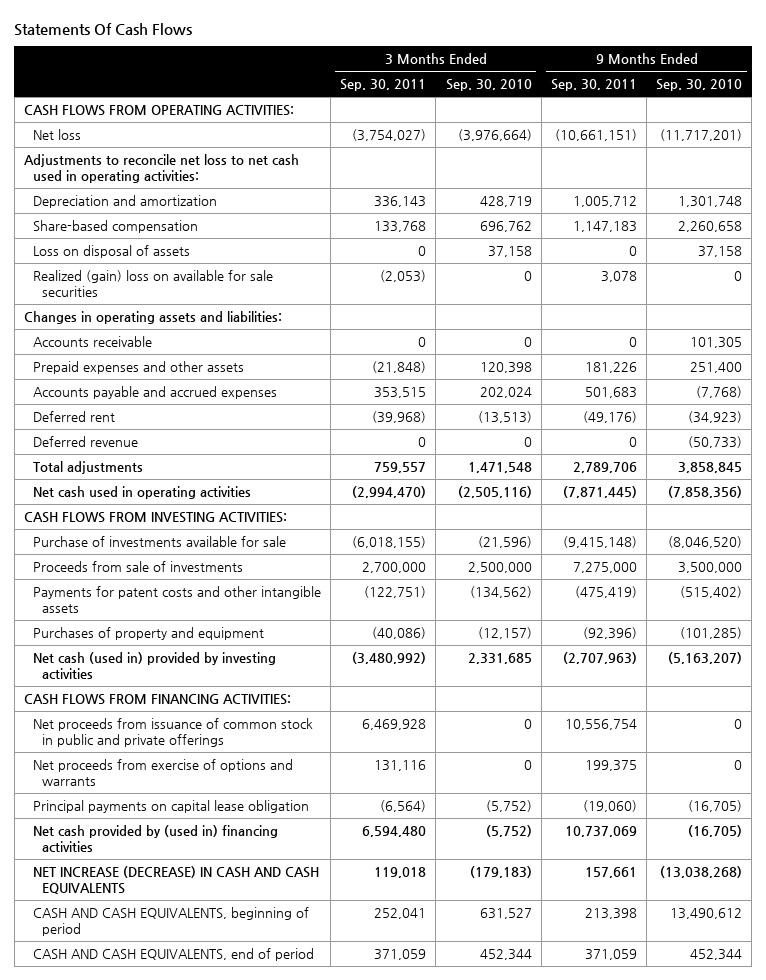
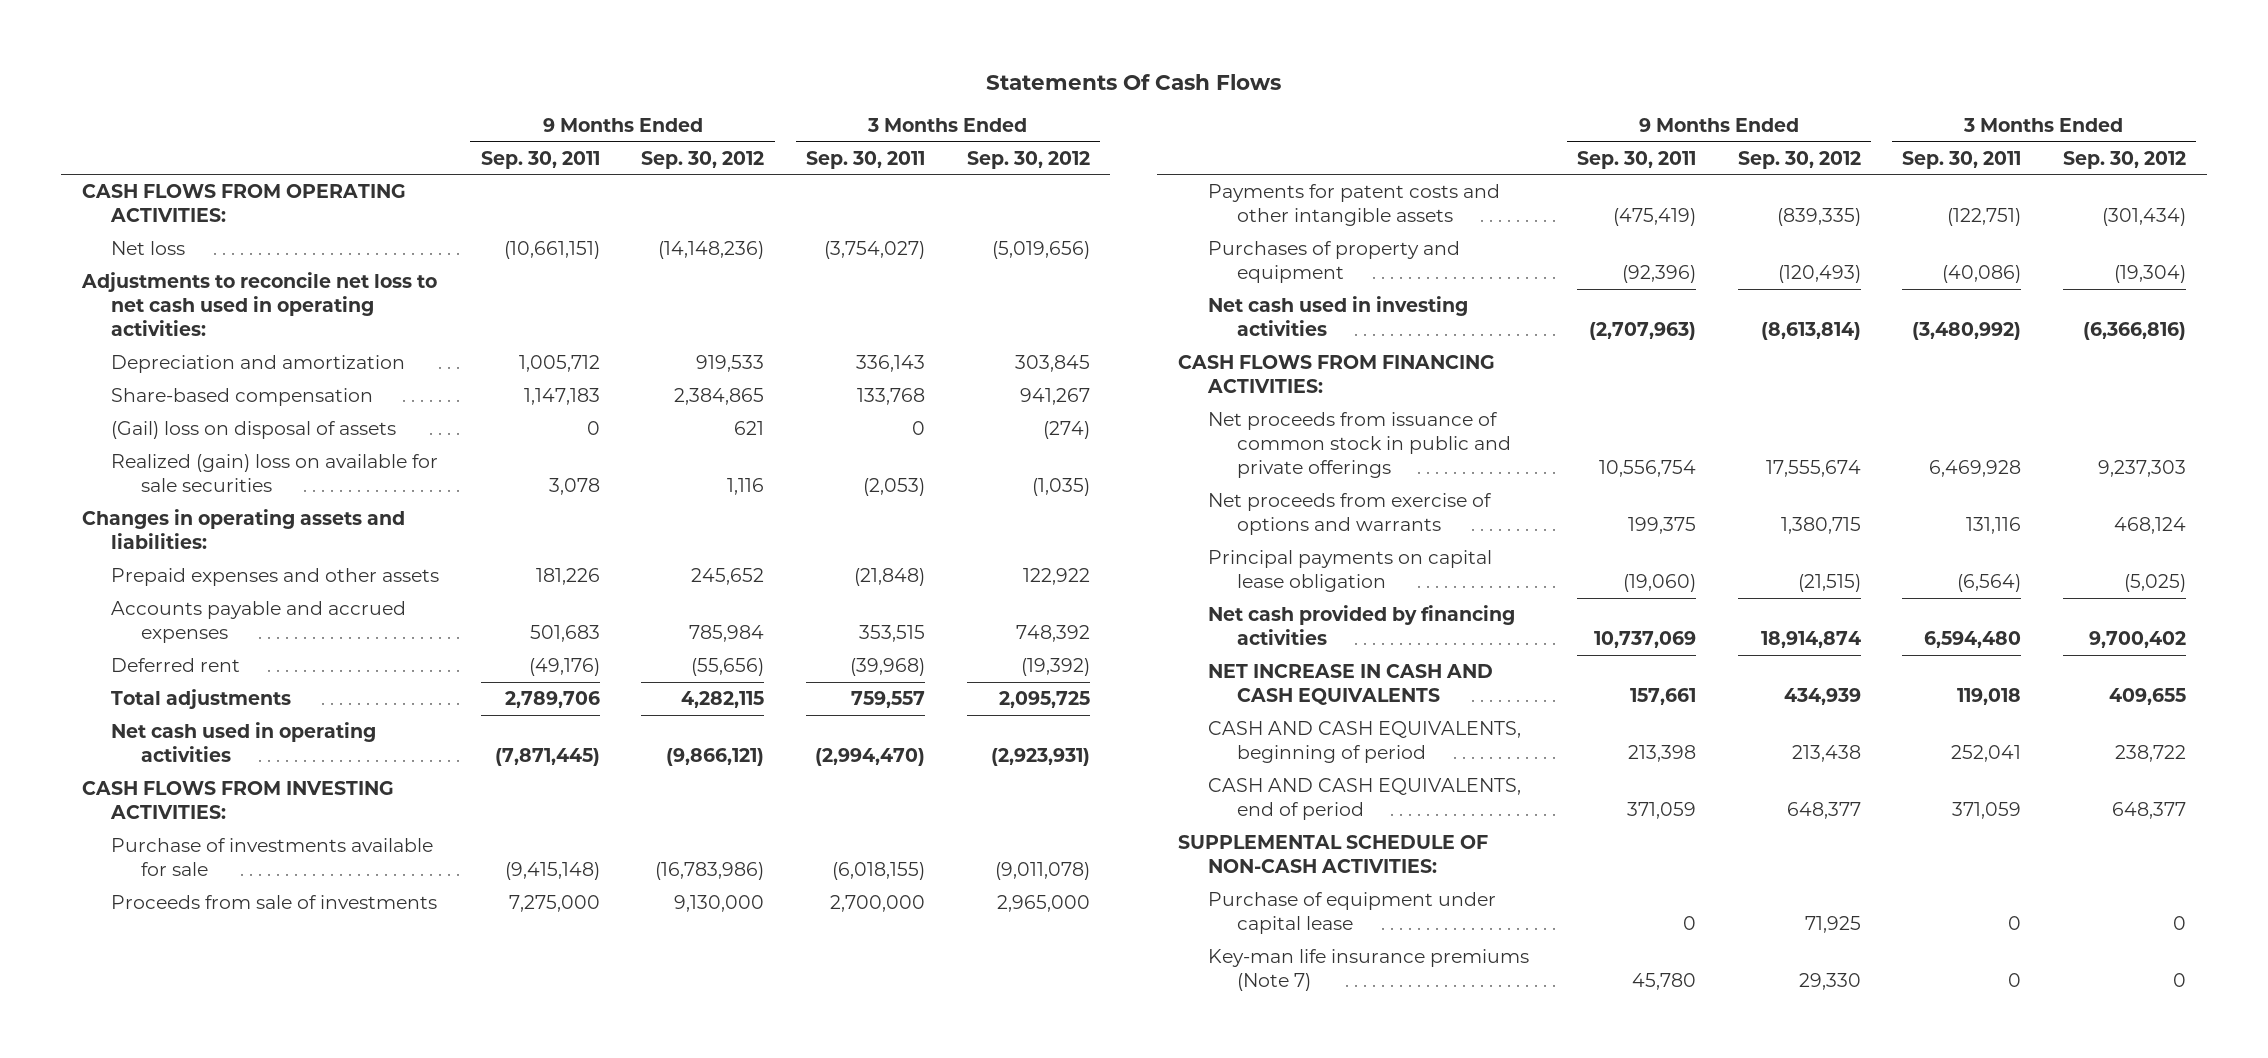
[445,79,532,92] Sep. 30, 2010 -> none
[656,79,743,92] Sep. 30, 2010 -> none
none -> [641,150,765,169] Sep. 30, 2012
none -> [966,150,1090,169] Sep. 30, 2012
[32,244,190,258] Loss on disposal of assets -> [111,421,397,440] (Gail) loss on disposal of assets
[32,335,152,347] Accounts receivable -> none
[32,435,138,447] Deferred revenue -> none
[32,651,276,679] Net cash (used in) provided by investing activities -> [1207,296,1468,336] Net cash used in investing activities
[32,824,278,852] Net cash provided by (used in) financing activities -> [1207,605,1515,645] Net cash provided by financing activities
[32,865,319,894] NET INCREASE (DECREASE) IN CASH AND CASH EQUIVALENTS -> [1207,664,1493,705] NET INCREASE IN CASH AND CASH EQUIVALENTS
none -> [1178,835,1489,873] SUPPLEMENTAL SCHEDULE OF NON-CASH ACTIVITIES:
none -> [1207,892,1496,934] Purchase of equipment under capital lease
none -> [1207,949,1529,991] Key-man life insurance premiums (Note 7)

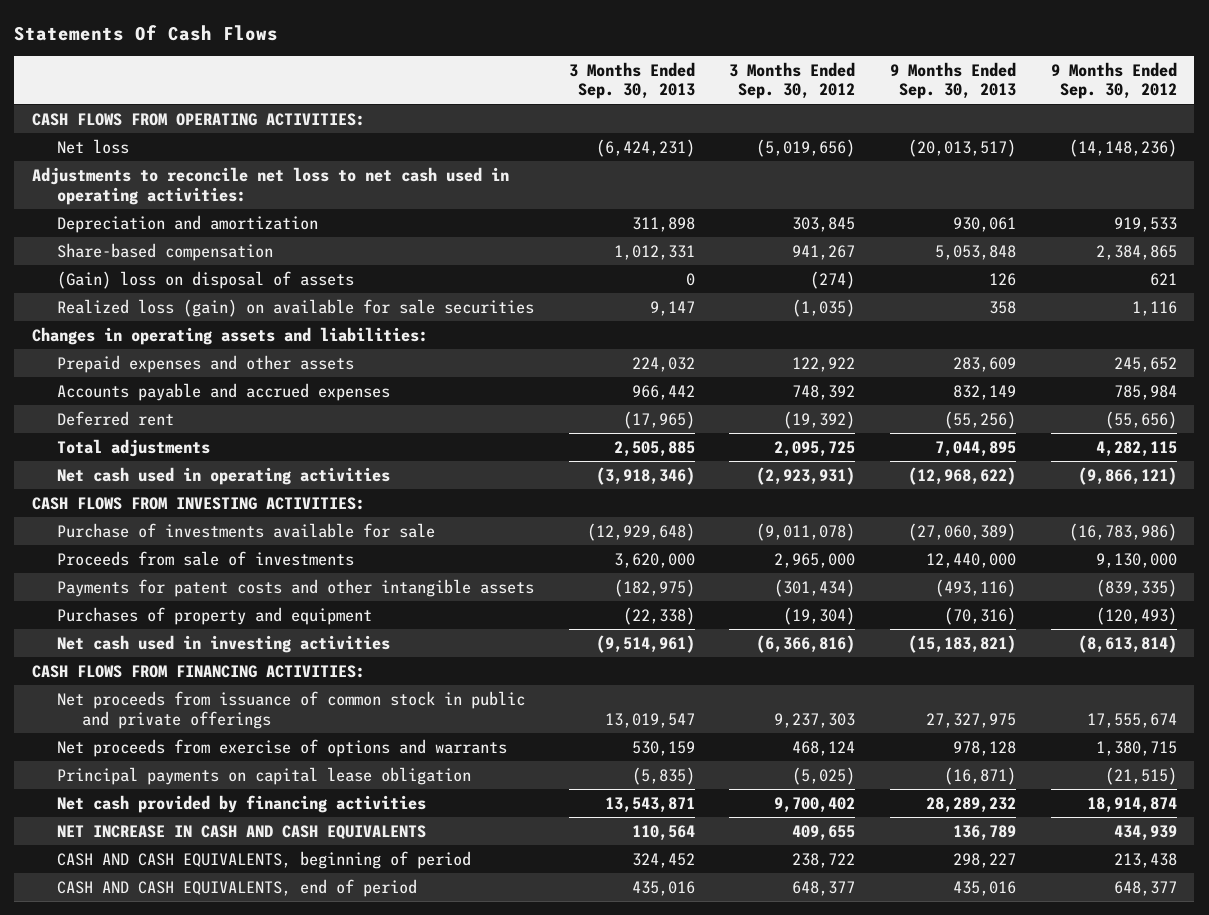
[480,150,600,169] Sep. 30, 2011 -> none
[806,150,926,169] Sep. 30, 2011 -> none
none -> [568,61,695,100] 3 Months Ended Sep. 30, 2013
none -> [890,61,1017,100] 9 Months Ended Sep. 30, 2013
[111,421,397,440] (Gail) loss on disposal of assets -> [56,270,354,289] (Gain) loss on disposal of assets
[111,454,439,492] Realized (gain) loss on available for sale securities -> [56,298,534,317] Realized loss (gain) on available for sale securities
[1178,835,1489,873] SUPPLEMENTAL SCHEDULE OF NON-CASH ACTIVITIES: -> none
[1207,892,1496,934] Purchase of equipment under capital lease -> none
[1207,949,1529,991] Key-man life insurance premiums (Note 7) -> none

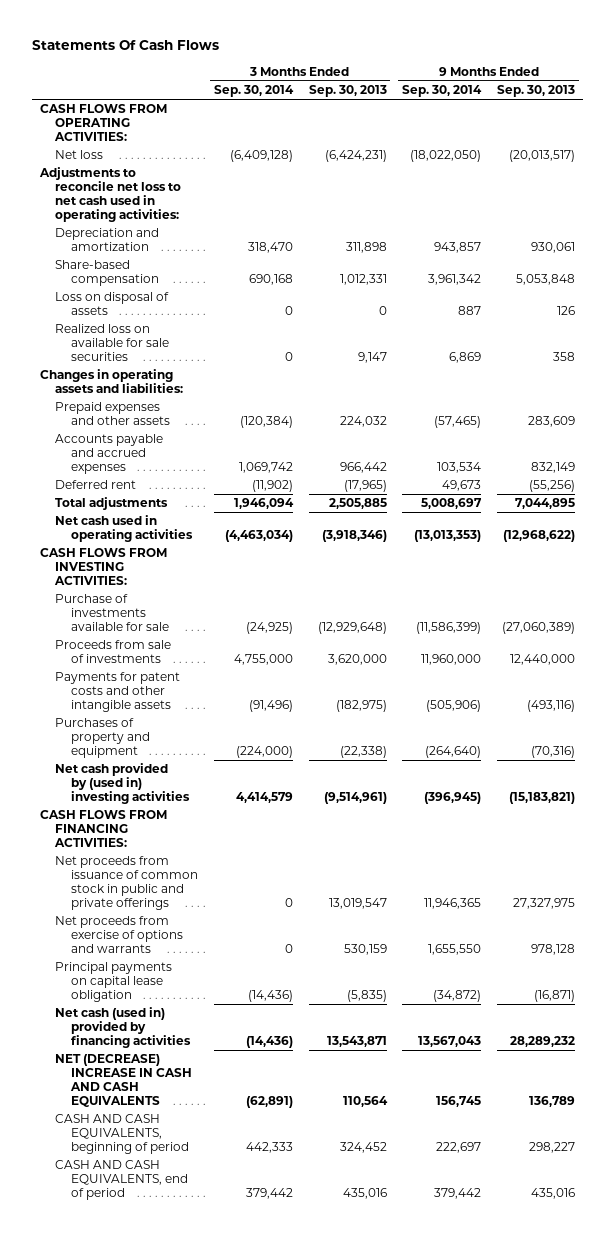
[729,61,856,100] 3 Months Ended Sep. 30, 2012 -> none
[1051,61,1178,100] 9 Months Ended Sep. 30, 2012 -> none
none -> [213,85,294,98] Sep. 30, 2014
none -> [402,85,483,98] Sep. 30, 2014
[56,270,354,289] (Gain) loss on disposal of assets -> [55,292,170,316] Loss on disposal of assets
[56,298,534,317] Realized loss (gain) on available for sale securities -> [55,324,169,362] Realized loss on available for sale securities
[56,634,390,653] Net cash used in investing activities -> [55,763,190,805] Net cash provided by (used in) investing activities
[56,794,426,813] Net cash provided by financing activities -> [55,1007,191,1049] Net cash (used in) provided by financing activities
[56,824,426,840] NET INCREASE IN CASH AND CASH EQUIVALENTS -> [55,1054,192,1107] NET (DECREASE) INCREASE IN CASH AND CASH EQUIVALENTS

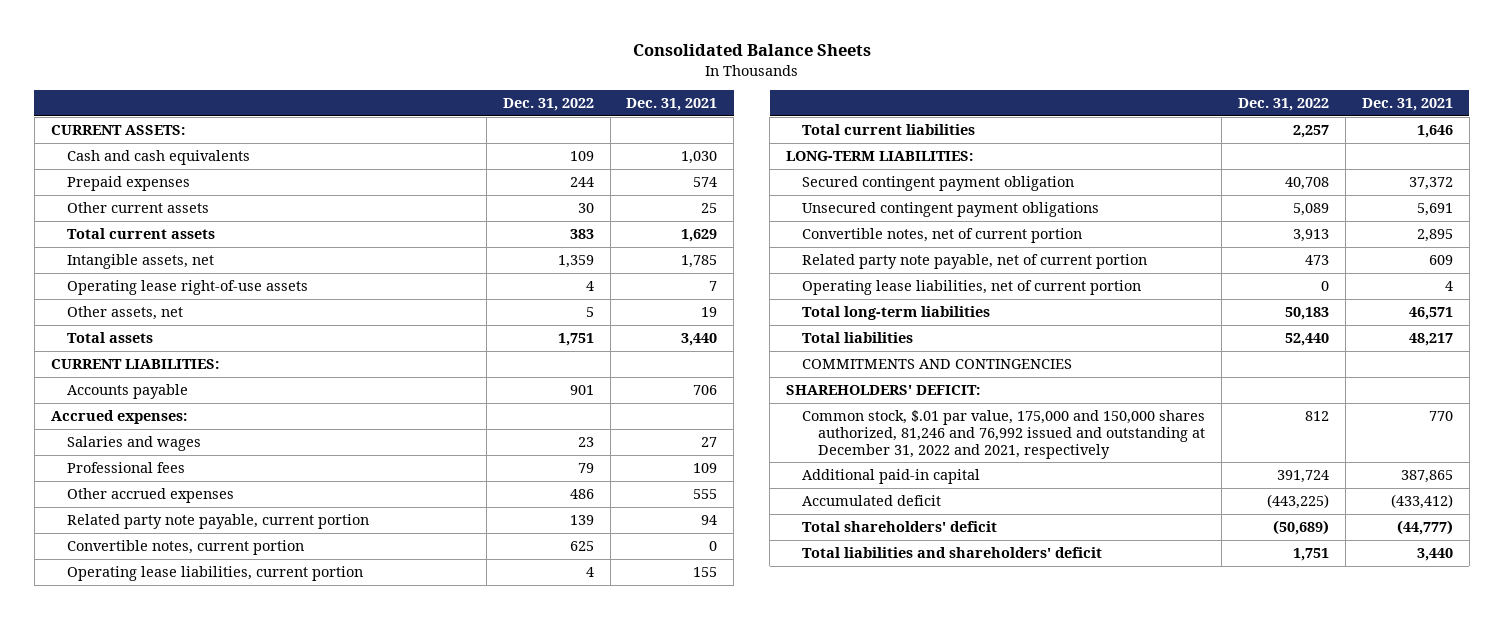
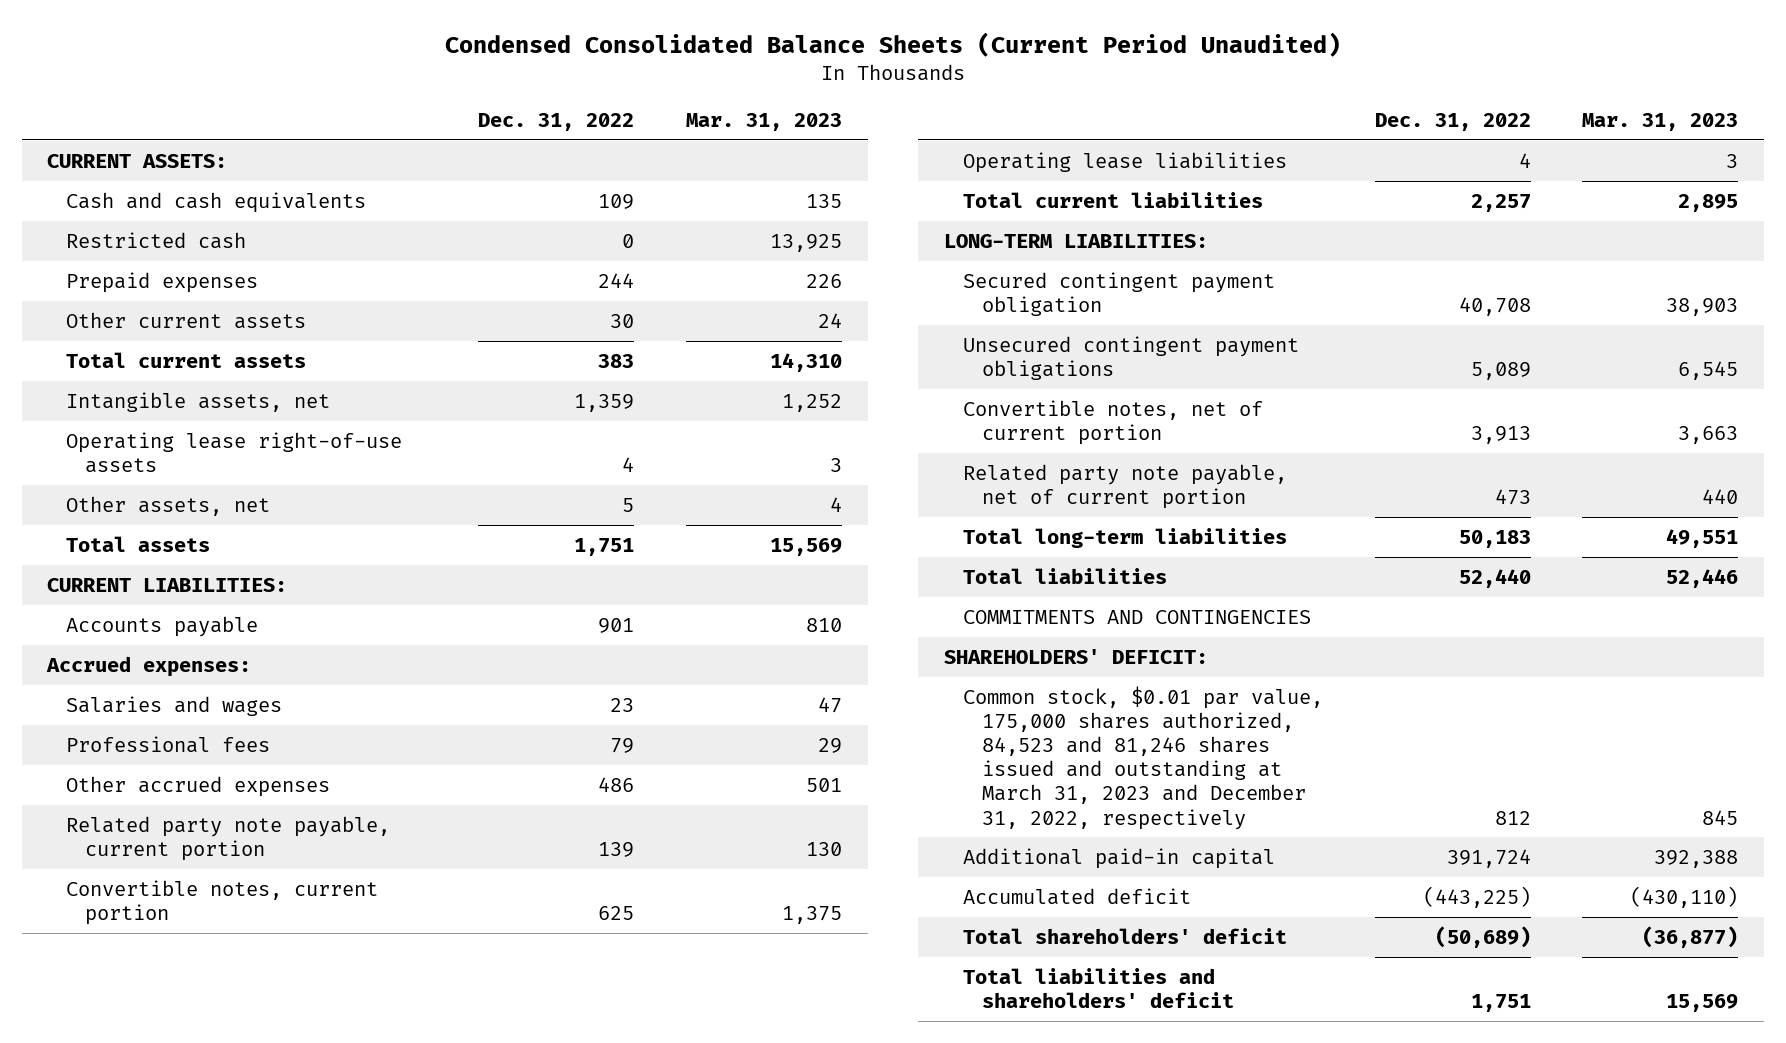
[632,44,871,57] Consolidated Balance Sheets -> [444,31,1341,57] Condensed Consolidated Balance Sheets (Current Period Unaudited)
[626,98,718,112] Dec. 31, 2021 -> none
none -> [685,113,842,132] Mar. 31, 2023
none -> [66,231,247,249] Restricted cash
[66,566,363,582] Operating lease liabilities, current portion -> [962,151,1287,173] Operating lease liabilities
[802,280,1142,296] Operating lease liabilities, net of current portion -> none
[802,410,1206,459] Common stock, $.01 par value, 175,000 and 150,000 shares authorized, 81,246 and 76,992 issued and outstanding at December 31, 2022 and 2021, respectively -> [962,685,1323,830] Common stock, $0.01 par value, 175,000 shares authorized, 84,523 and 81,246 shares issued and outstanding at March 31, 2023 and December 31, 2022, respectively

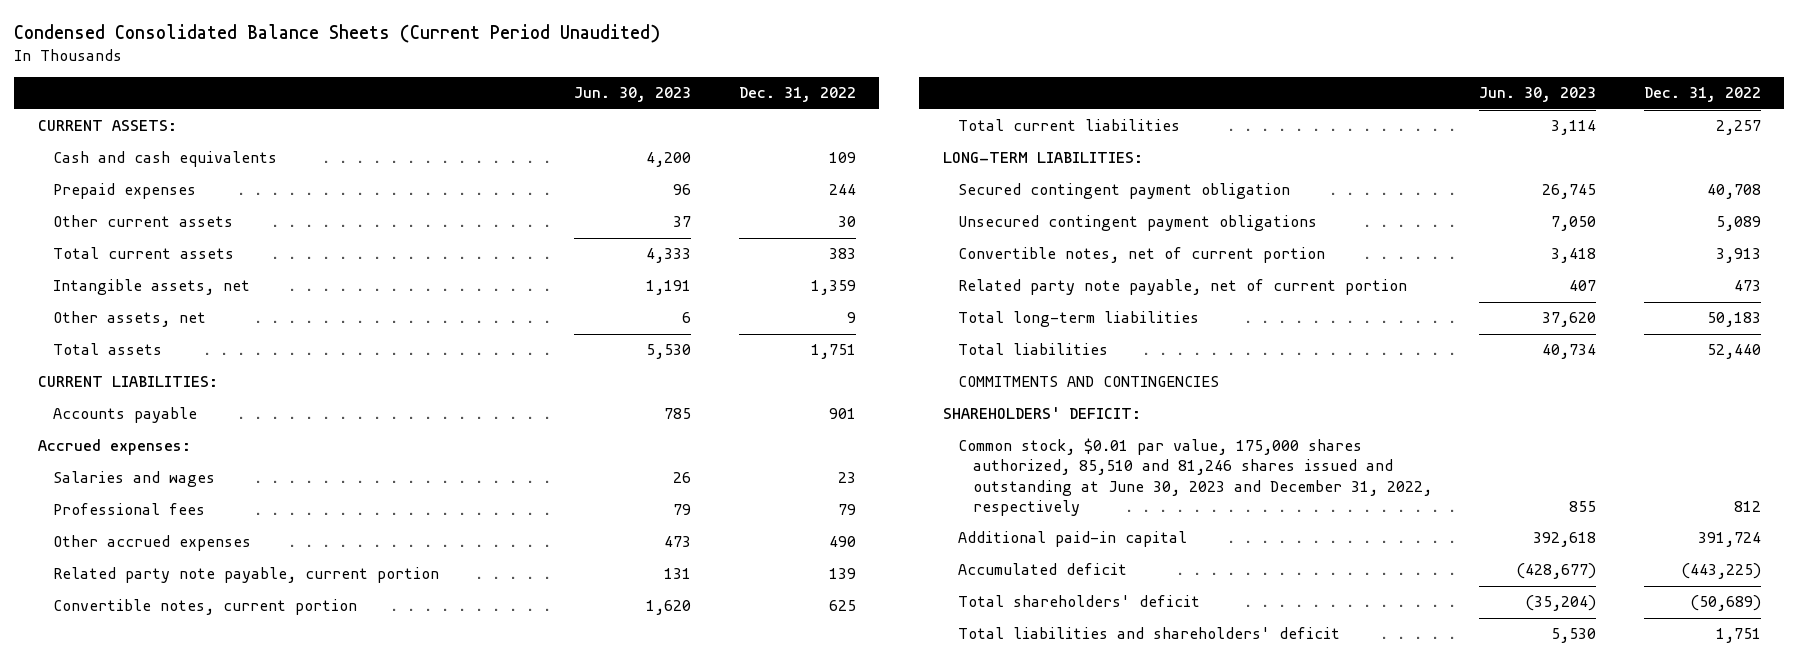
[685,113,842,132] Mar. 31, 2023 -> none
none -> [574,87,692,103] Jun. 30, 2023
[66,231,247,249] Restricted cash -> none
[66,431,403,474] Operating lease right-of-use assets -> none
[622,497,635,512] 5 -> [846,312,856,324] 9
[598,776,635,792] 486 -> [828,536,856,548] 490
[962,151,1287,173] Operating lease liabilities -> none
[962,685,1323,830] Common stock, $0.01 par value, 175,000 shares authorized, 84,523 and 81,246 shares issued and outstanding at March 31, 2023 and December 31, 2022, respectively -> [958,438,1433,516] Common stock, $0.01 par value, 175,000 shares authorized, 85,510 and 81,246 shares issued and outstanding at June 30, 2023 and December 31, 2022, respectively

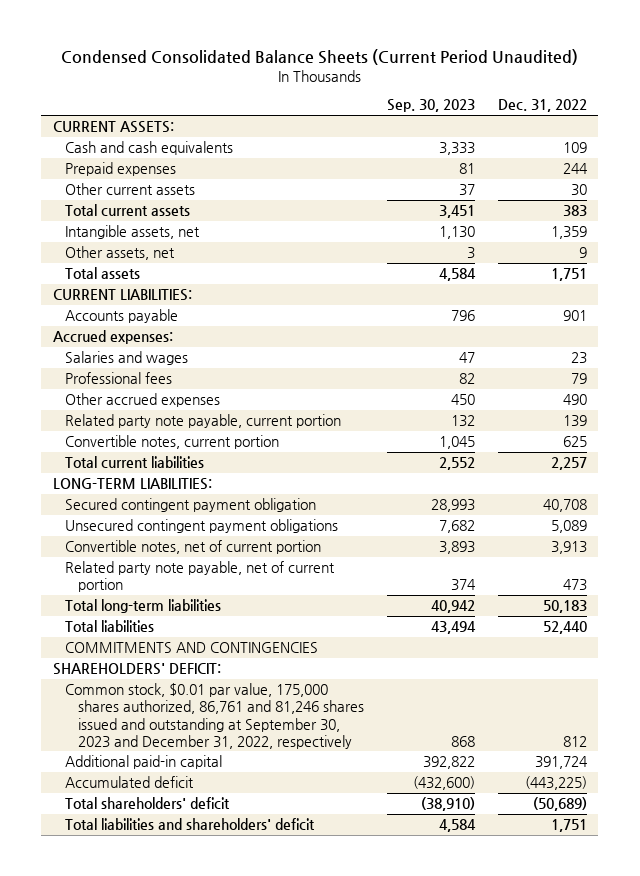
[574,87,692,103] Jun. 30, 2023 -> none
none -> [386,99,475,113] Sep. 30, 2023
[958,438,1433,516] Common stock, $0.01 par value, 175,000 shares authorized, 85,510 and 81,246 shares issued and outstanding at June 30, 2023 and December 31, 2022, respectively -> [65,683,364,749] Common stock, $0.01 par value, 175,000 shares authorized, 86,761 and 81,246 shares issued and outstanding at September 30, 2023 and December 31, 2022, respectively

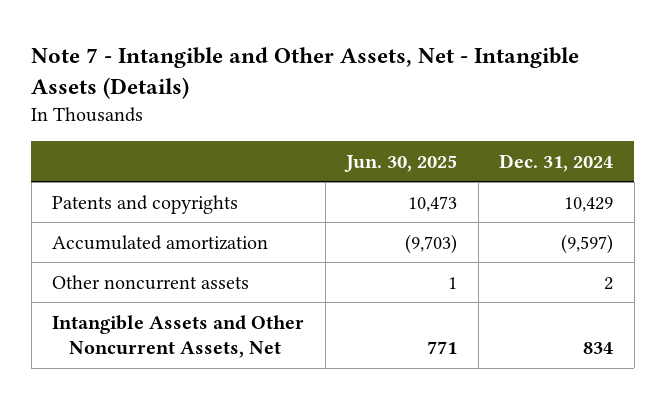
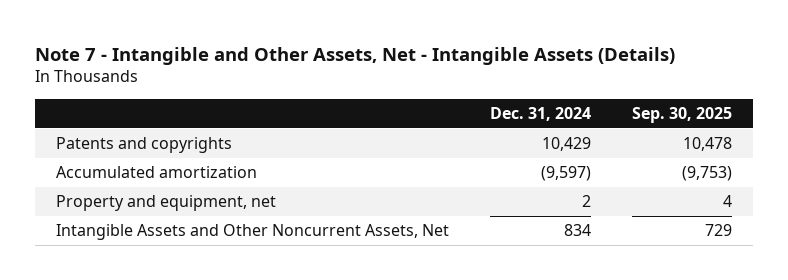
[344,154,458,172] Jun. 30, 2025 -> none
none -> [632,106,733,123] Sep. 30, 2025
[52,274,250,290] Other noncurrent assets -> none
none -> [56,195,277,212] Property and equipment, net

